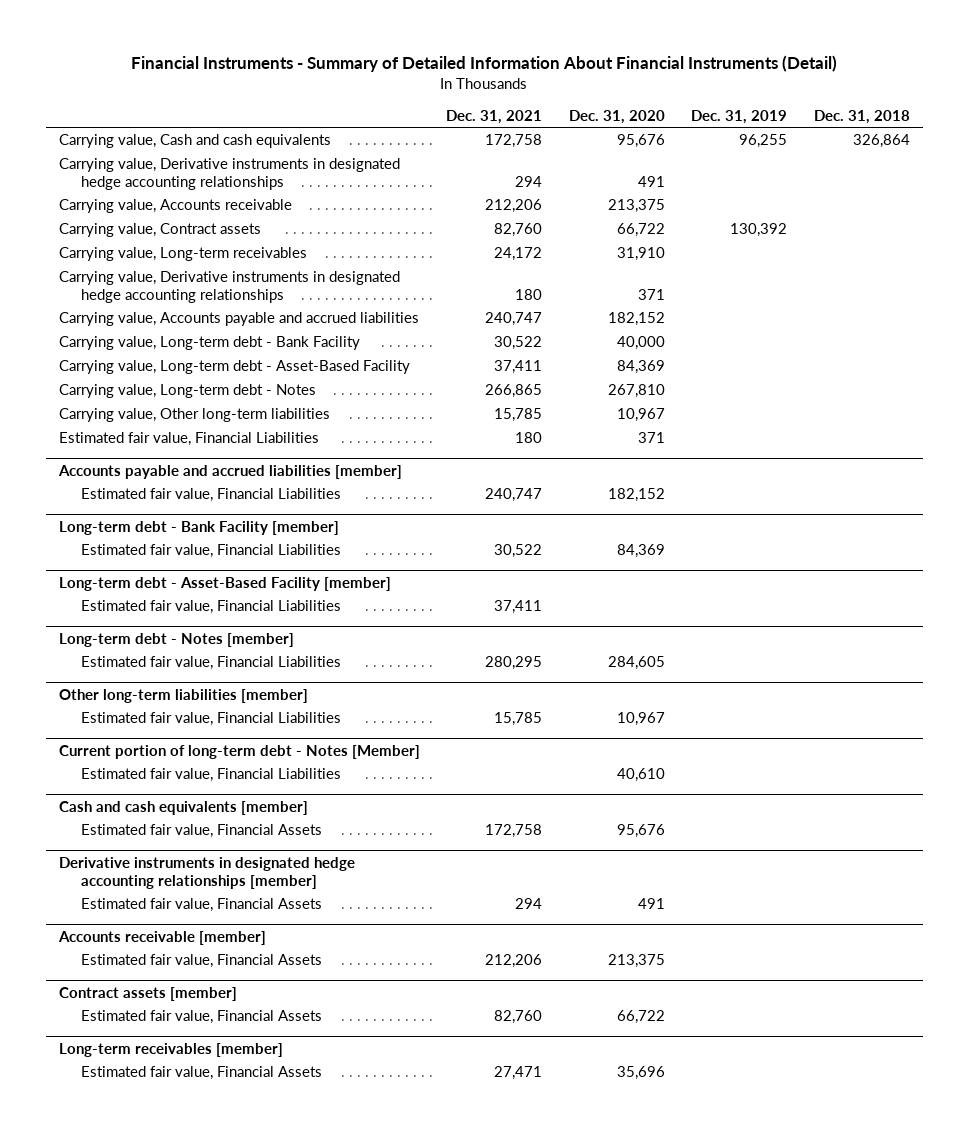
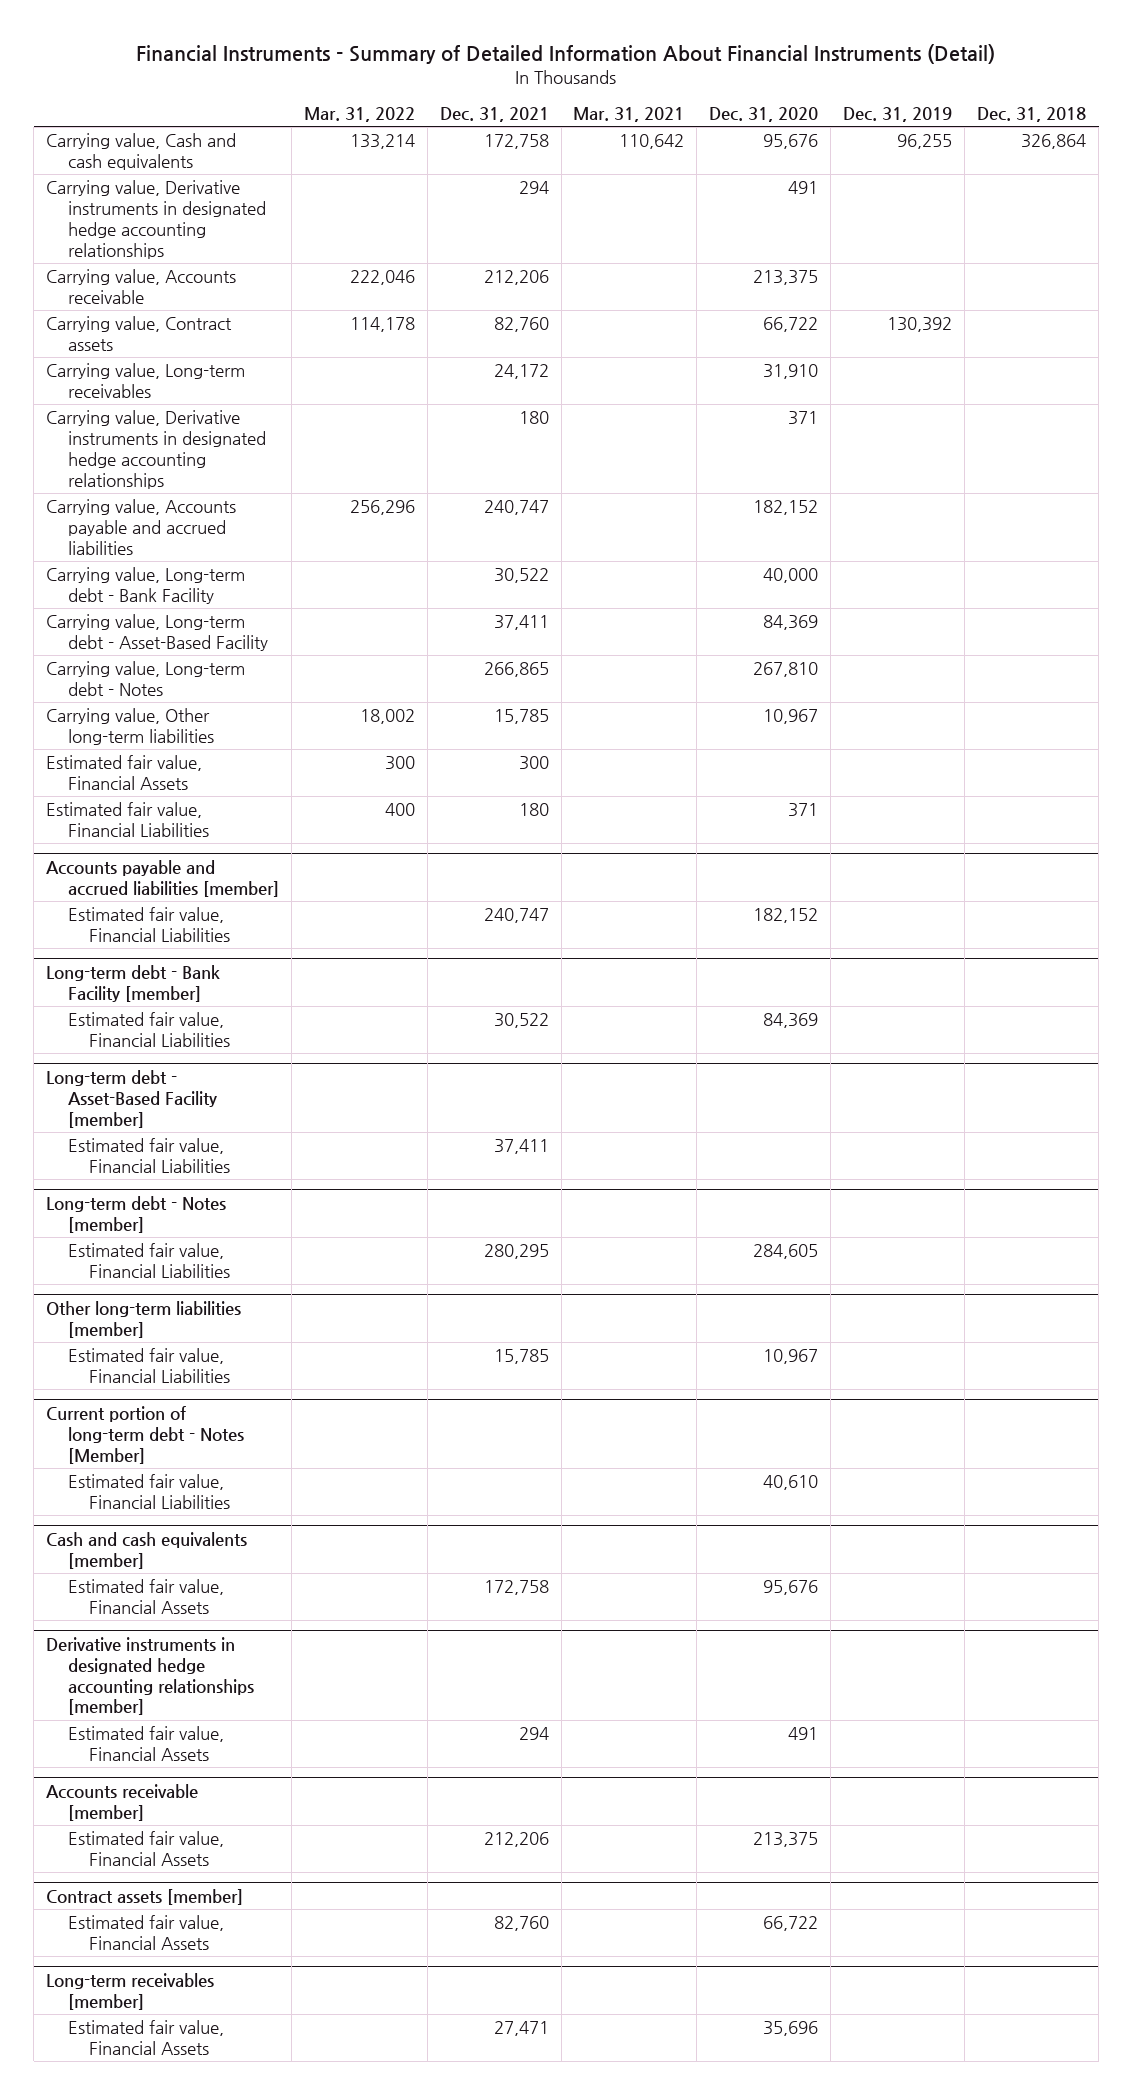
none -> [303,107,415,123] Mar. 31, 2022
none -> [573,107,685,123] Mar. 31, 2021
none -> [46,755,203,791] Estimated fair value, Financial Assets

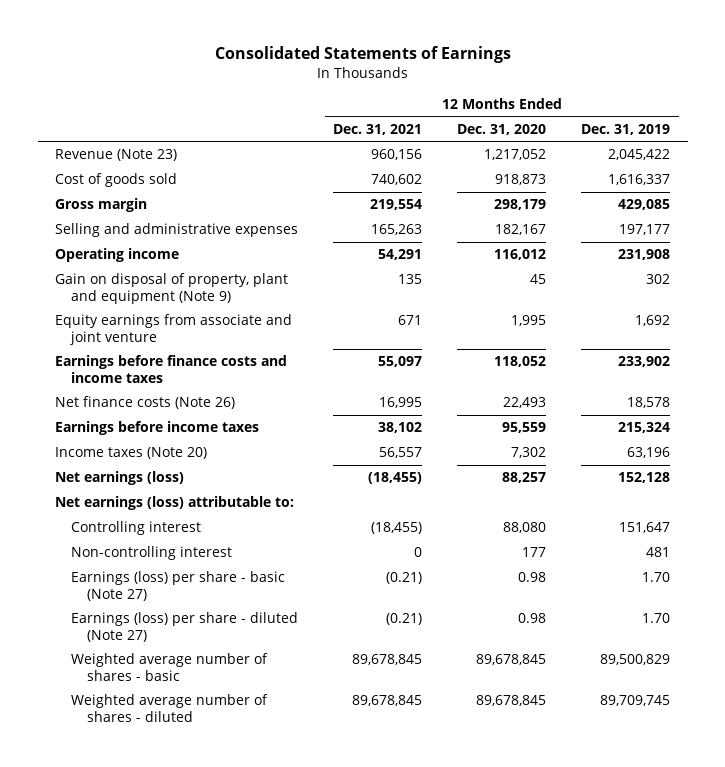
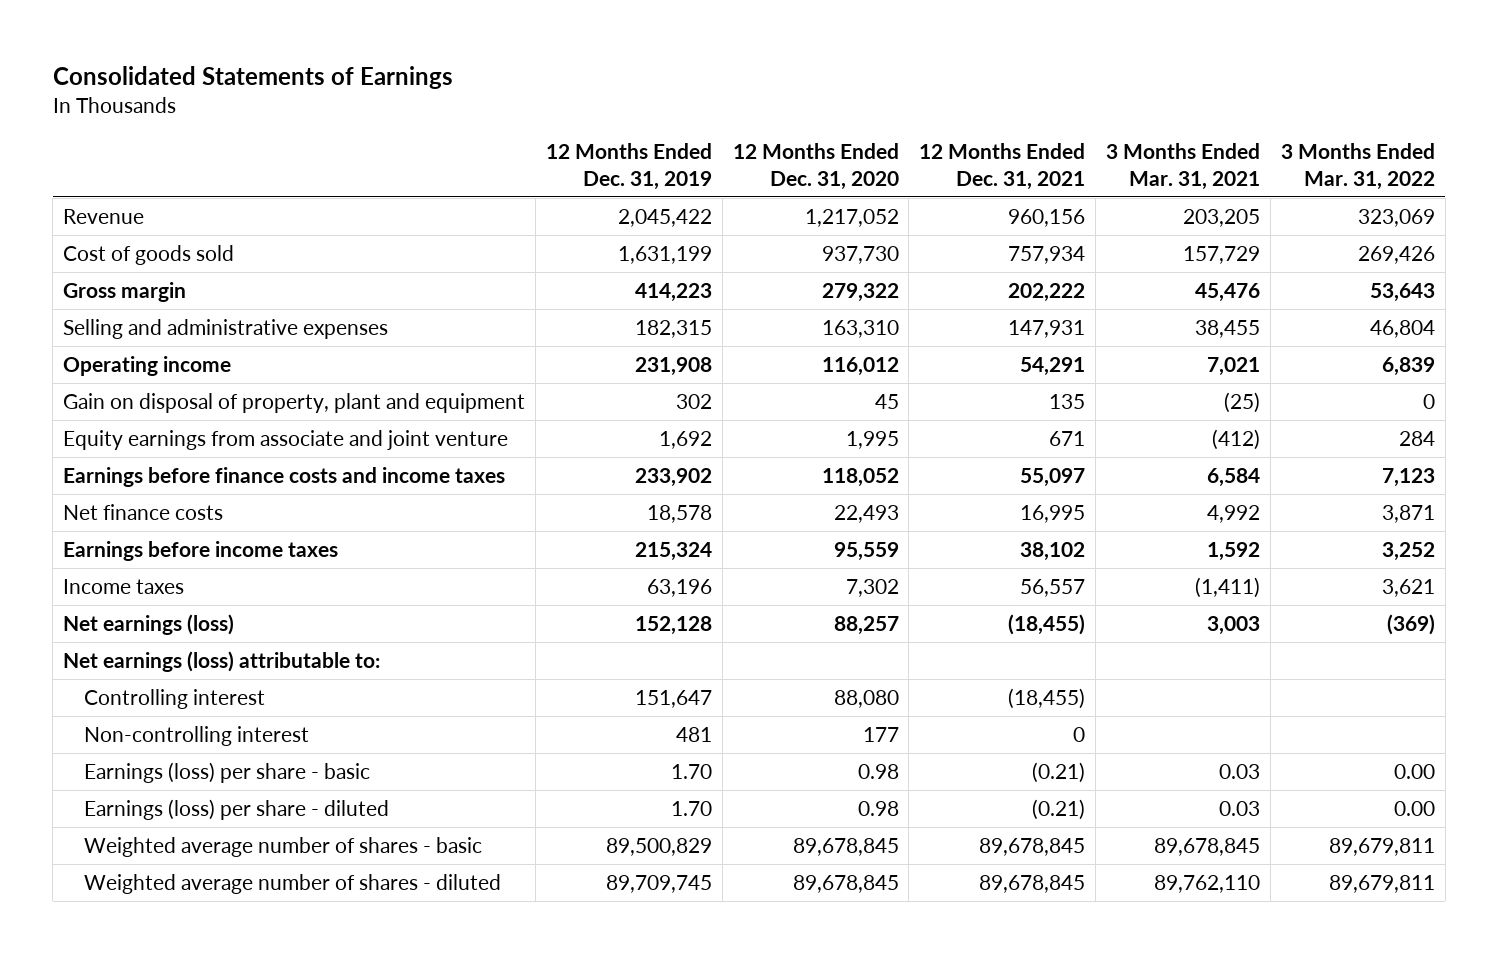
none -> [1106,143,1261,190] 3 Months Ended Mar. 31, 2021
none -> [1280,143,1435,190] 3 Months Ended Mar. 31, 2022
[55,149,178,162] Revenue (Note 23) -> [63,208,145,224] Revenue
[371,174,423,186] 740,602 -> [1008,245,1086,264] 757,934
[495,174,547,186] 918,873 -> [821,245,899,264] 937,730
[608,174,671,186] 1,616,337 -> [617,245,712,264] 1,631,199
[370,199,423,211] 219,554 -> [1008,282,1086,302] 202,222
[494,199,547,211] 298,179 -> [821,282,899,302] 279,322
[618,199,671,211] 429,085 -> [634,282,712,302] 414,223
[371,224,423,236] 165,263 -> [1008,319,1086,338] 147,931
[495,224,547,236] 182,167 -> [821,319,899,338] 163,310
[619,224,671,236] 197,177 -> [634,319,712,338] 182,315
[55,273,289,304] Gain on disposal of property, plant and equipment (Note 9) -> [63,392,526,413] Gain on disposal of property, plant and equipment
[55,396,236,410] Net finance costs (Note 26) -> [63,503,224,520] Net finance costs
[55,447,208,460] Income taxes (Note 20) -> [63,578,185,594] Income taxes
[71,571,286,601] Earnings (loss) per share - basic (Note 27) -> [84,761,371,783] Earnings (loss) per share - basic
[71,612,299,642] Earnings (loss) per share - diluted (Note 27) -> [84,798,390,820] Earnings (loss) per share - diluted

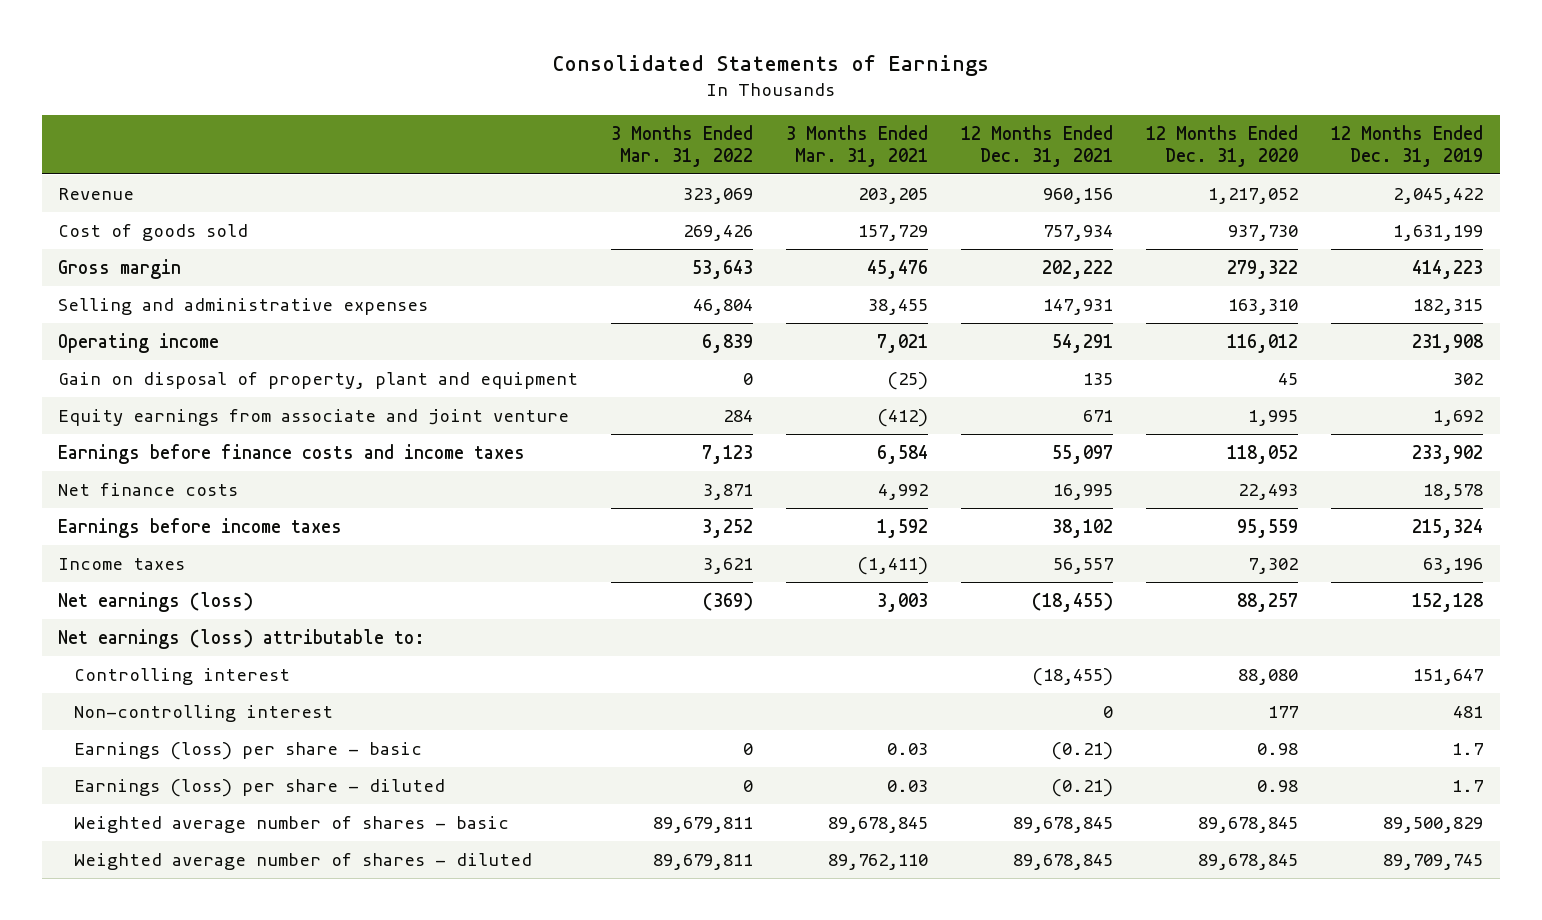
[670,763,712,779] 1.70 -> [1452,742,1484,755] 1.7
[1393,763,1435,779] 0.00 -> [743,742,754,755] 0
[670,800,712,816] 1.70 -> [1452,779,1484,792] 1.7
[1393,800,1435,816] 0.00 -> [743,779,754,792] 0

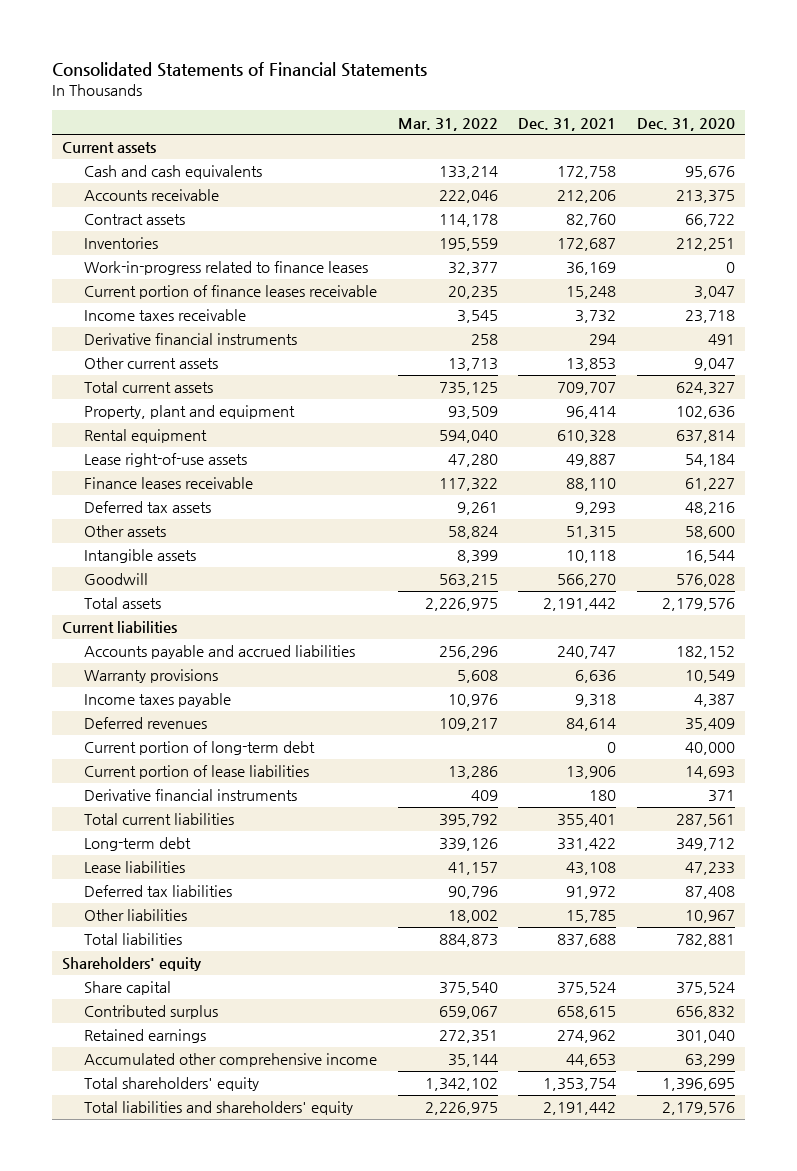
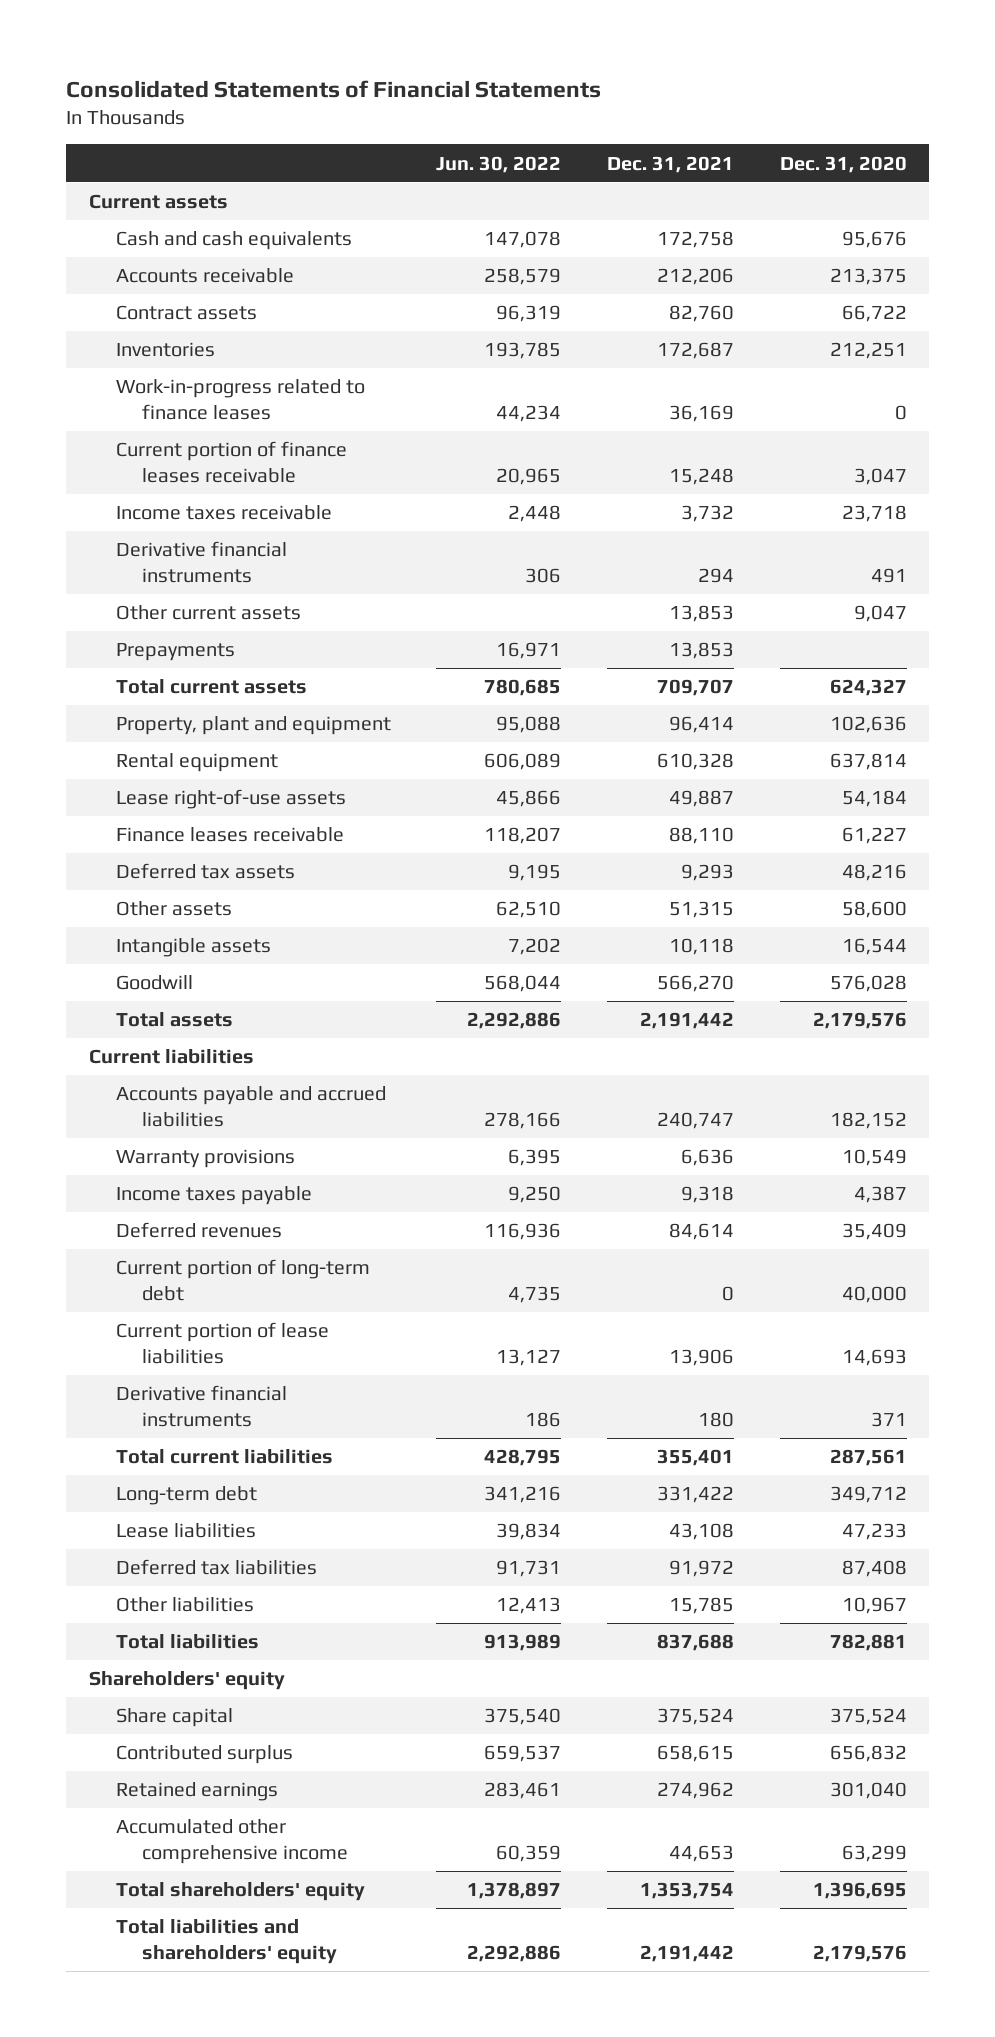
[397,117,498,131] Mar. 31, 2022 -> none
none -> [436,155,562,173] Jun. 30, 2022
none -> [115,643,235,662] Prepayments

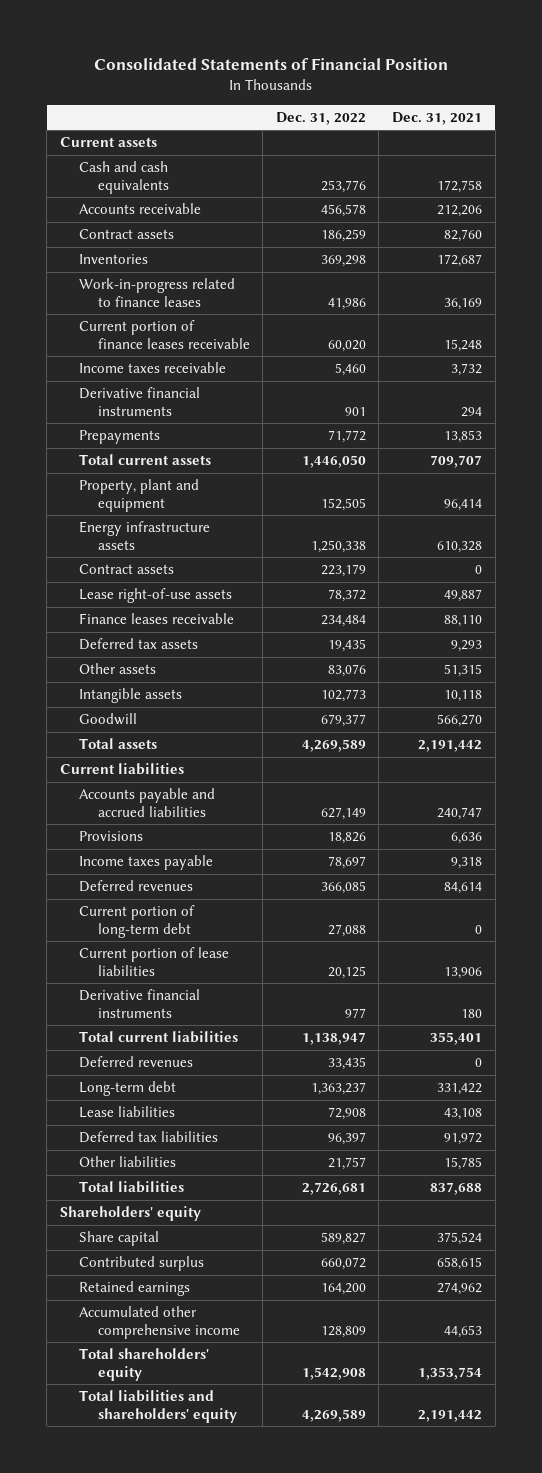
[65,80,601,99] Consolidated Statements of Financial Statements -> [93,57,448,70] Consolidated Statements of Financial Position
[436,155,562,173] Jun. 30, 2022 -> none
[779,155,907,173] Dec. 31, 2020 -> none
none -> [275,112,366,126] Dec. 31, 2022
[115,605,301,621] Other current assets -> none
[115,753,278,773] Rental equipment -> [78,521,210,550] Energy infrastructure assets
none -> [78,564,174,575] Contract assets
[115,1149,295,1169] Warranty provisions -> [78,831,143,842] Provisions
none -> [78,1056,193,1069] Deferred revenues

